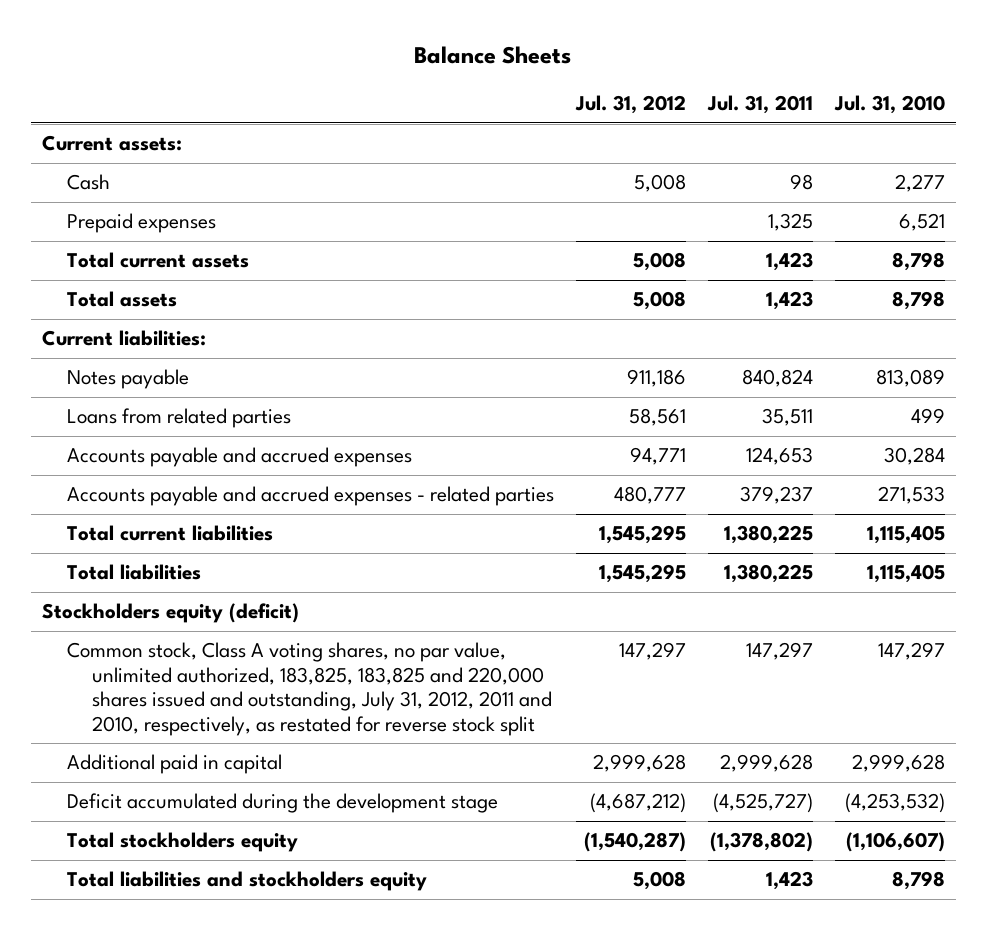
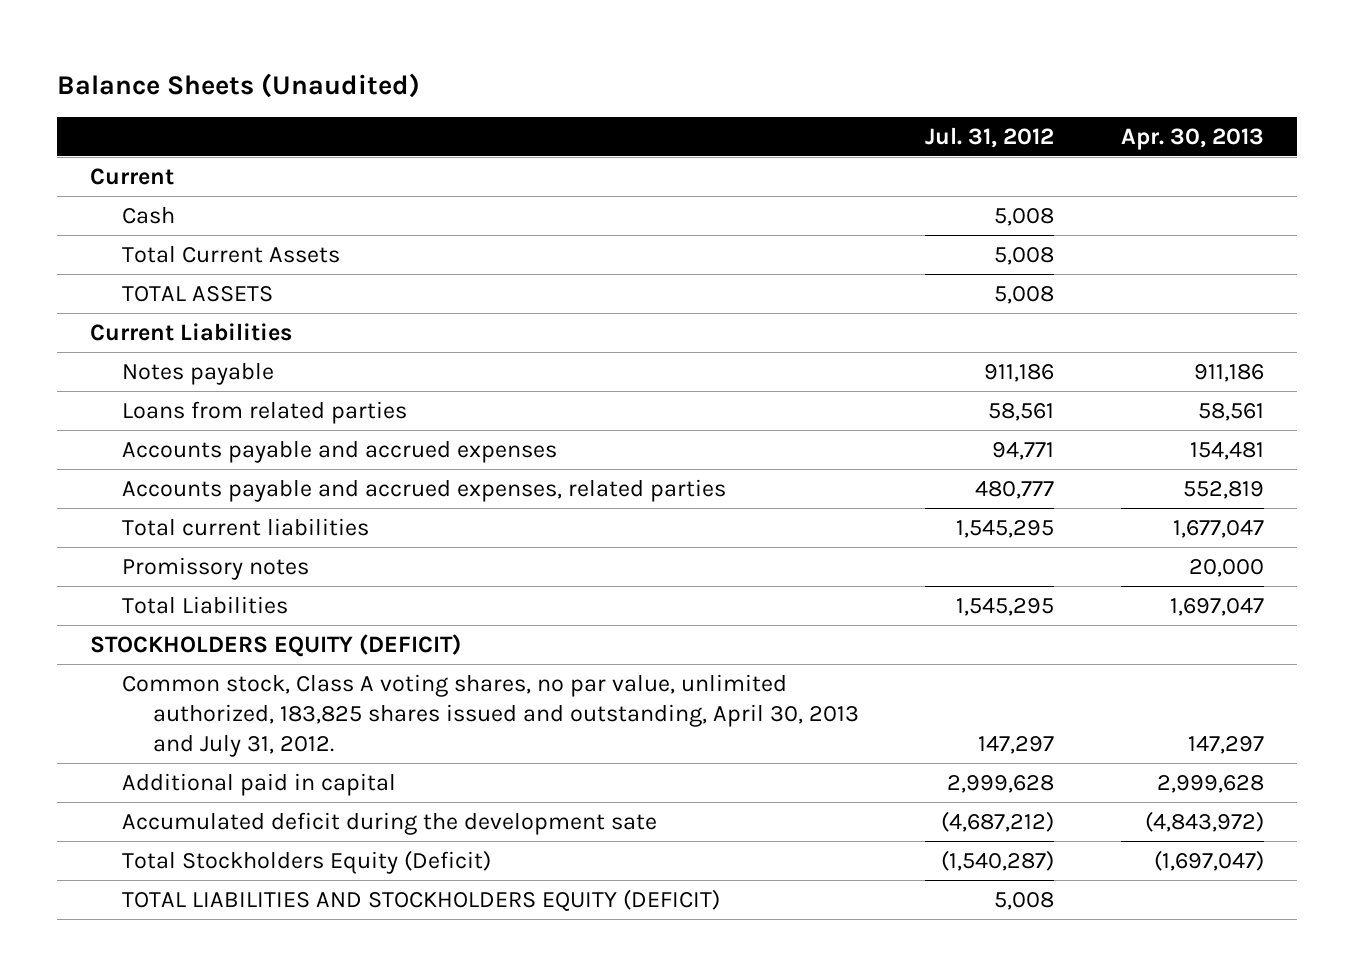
[414,46,572,65] Balance Sheets -> [57,72,421,98] Balance Sheets (Unaudited)
[706,95,813,115] Jul. 31, 2011 -> none
[833,95,945,115] Jul. 31, 2010 -> none
none -> [1120,127,1264,150] Apr. 30, 2013
[41,135,182,152] Current assets: -> [90,167,175,185] Current
[66,213,216,234] Prepaid expenses -> none
[66,252,249,269] Total current assets -> [121,244,340,263] Total Current Assets
[66,291,177,308] Total assets -> [121,285,273,302] TOTAL ASSETS
[41,330,206,347] Current liabilities: -> [90,322,293,341] Current Liabilities
[66,486,554,507] Accounts payable and accrued expenses - related parties -> [121,478,726,502] Accounts payable and accrued expenses, related parties
none -> [121,556,309,580] Promissory notes
[66,564,201,581] Total liabilities -> [121,595,288,614] Total Liabilities
[41,603,299,624] Stockholders equity (deficit) -> [90,633,462,657] STOCKHOLDERS EQUITY (DEFICIT)
[66,642,552,736] Common stock, Class A voting shares, no par value, unlimited authorized, 183,825, 183,825 and 220,000 shares issued and outstanding, July 31, 2012, 2011 and 2010, respectively, as restated for reverse stock split -> [121,673,859,758] Common stock, Class A voting shares, no par value, unlimited authorized, 183,825 shares issued and outstanding, April 30, 2013 and July 31, 2012.
[66,793,498,814] Deficit accumulated during the development stage -> [121,811,657,835] Accumulated deficit during the development sate
[66,832,298,853] Total stockholders equity -> [121,849,491,874] Total Stockholders Equity (Deficit)
[66,871,427,892] Total liabilities and stockholders equity -> [121,888,720,911] TOTAL LIABILITIES AND STOCKHOLDERS EQUITY (DEFICIT)

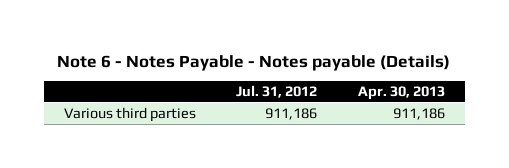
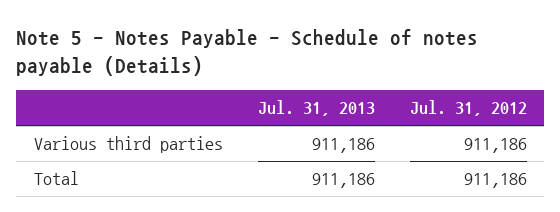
[57,54,451,71] Note 6 - Notes Payable - Notes payable (Details) -> [16,29,479,76] Note 5 - Notes Payable - Schedule of notes payable (Details)
[357,86,445,101] Apr. 30, 2013 -> none
none -> [257,100,375,117] Jul. 31, 2013
none -> [33,171,79,186] Total

